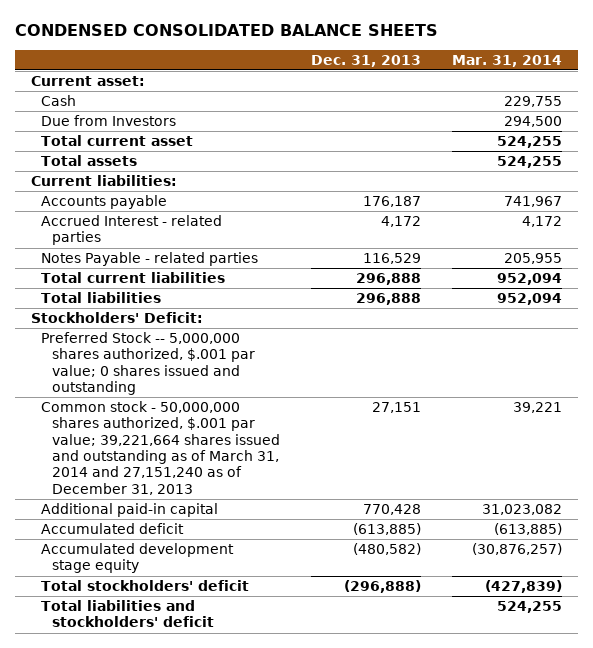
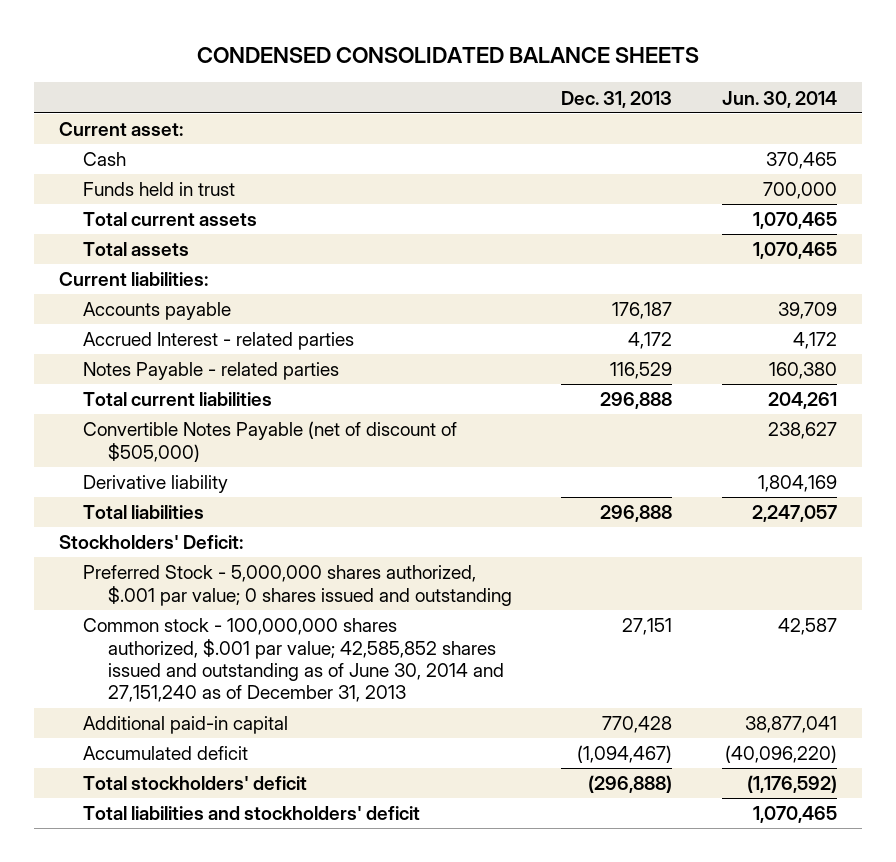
[452,54,563,67] Mar. 31, 2014 -> none
none -> [722,90,838,108] Jun. 30, 2014
[41,115,177,127] Due from Investors -> none
none -> [83,182,236,197] Funds held in trust
[41,135,194,147] Total current asset -> [83,212,258,227] Total current assets
none -> [83,421,458,462] Convertible Notes Payable (net of discount of $505,000)
none -> [83,475,229,494] Derivative liability
[41,332,255,396] Preferred Stock -- 5,000,000 shares authorized, $.001 par value; 0 shares issued and outstanding -> [83,565,512,606] Preferred Stock - 5,000,000 shares authorized, $.001 par value; 0 shares issued and outstanding
[41,401,280,495] Common stock - 50,000,000 shares authorized, $.001 par value; 39,221,664 shares issued and outstanding as of March 31, 2014 and 27,151,240 as of December 31, 2013 -> [83,618,504,703] Common stock - 100,000,000 shares authorized, $.001 par value; 42,585,852 shares issued and outstanding as of June 30, 2014 and 27,151,240 as of December 31, 2013
[41,543,235,574] Accumulated development stage equity -> none
[352,523,421,536] (613,885) -> [577,745,673,764] (1,094,467)

